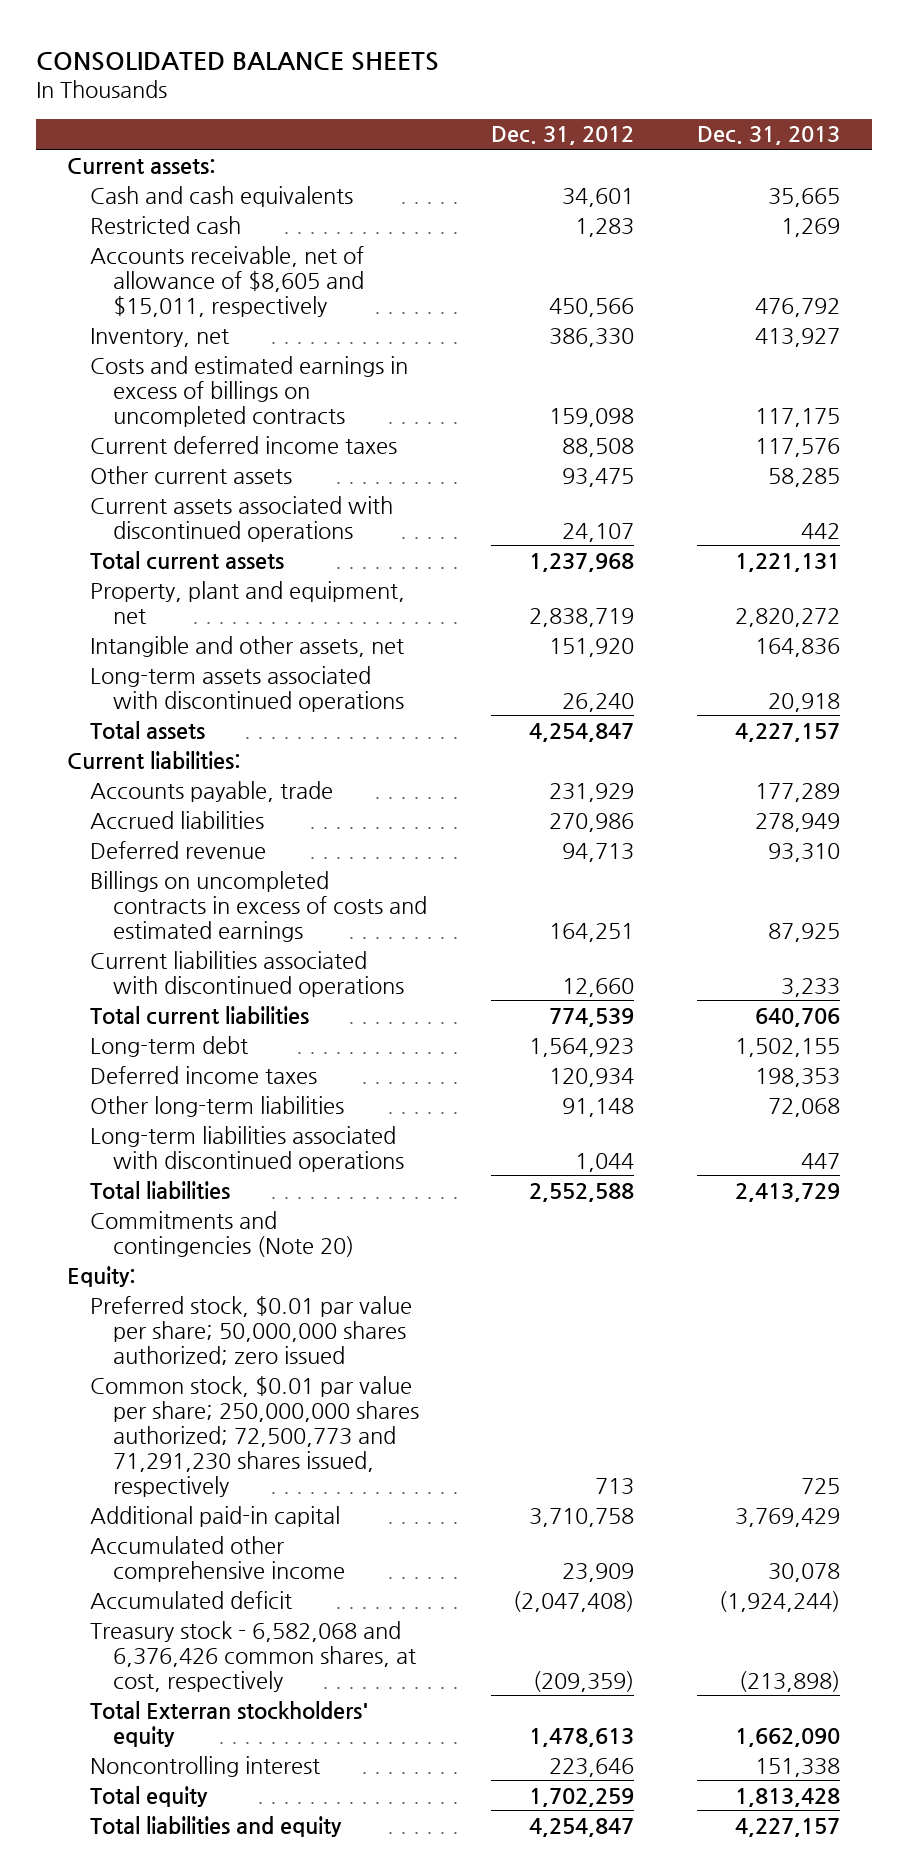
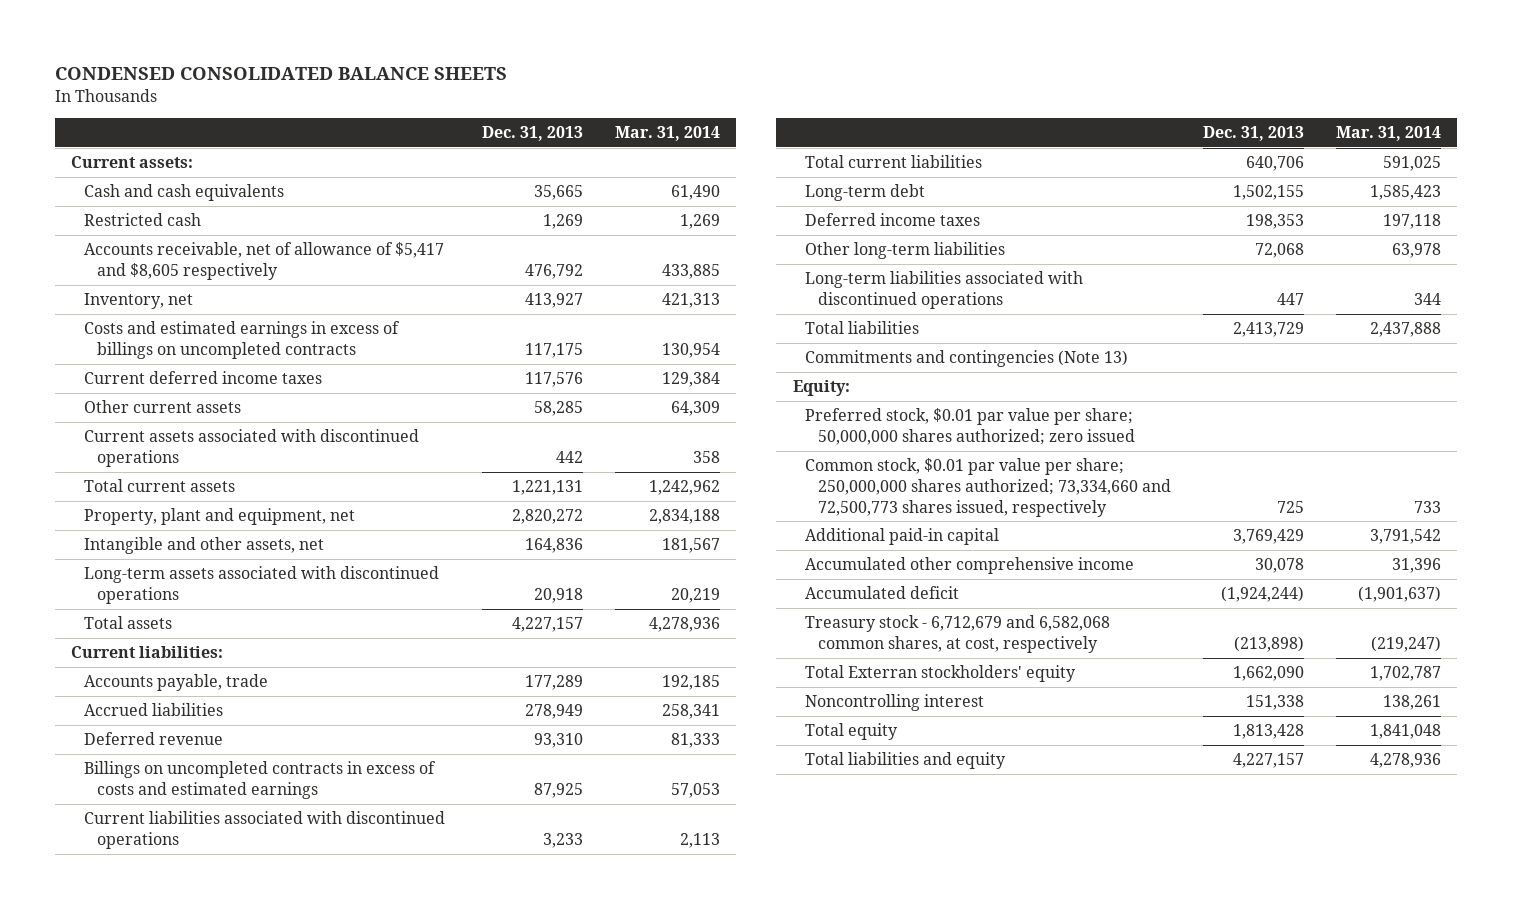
[35,51,439,71] CONSOLIDATED BALANCE SHEETS -> [55,67,508,81] CONDENSED CONSOLIDATED BALANCE SHEETS
[490,126,634,146] Dec. 31, 2012 -> none
none -> [615,126,721,142] Mar. 31, 2014
[90,245,365,317] Accounts receivable, net of allowance of $8,605 and $15,011, respectively -> [84,242,445,280] Accounts receivable, net of allowance of $5,417 and $8,605 respectively
[90,1210,354,1257] Commitments and contingencies (Note 20) -> [805,350,1129,368] Commitments and contingencies (Note 13)
[90,1375,419,1497] Common stock, $0.01 par value per share; 250,000,000 shares authorized; 72,500,773 and 71,291,230 shares issued, respectively -> [805,458,1172,517] Common stock, $0.01 par value per share; 250,000,000 shares authorized; 73,334,660 and 72,500,773 shares issued, respectively
[90,1620,416,1692] Treasury stock - 6,582,068 and 6,376,426 common shares, at cost, respectively -> [805,615,1111,653] Treasury stock - 6,712,679 and 6,582,068 common shares, at cost, respectively

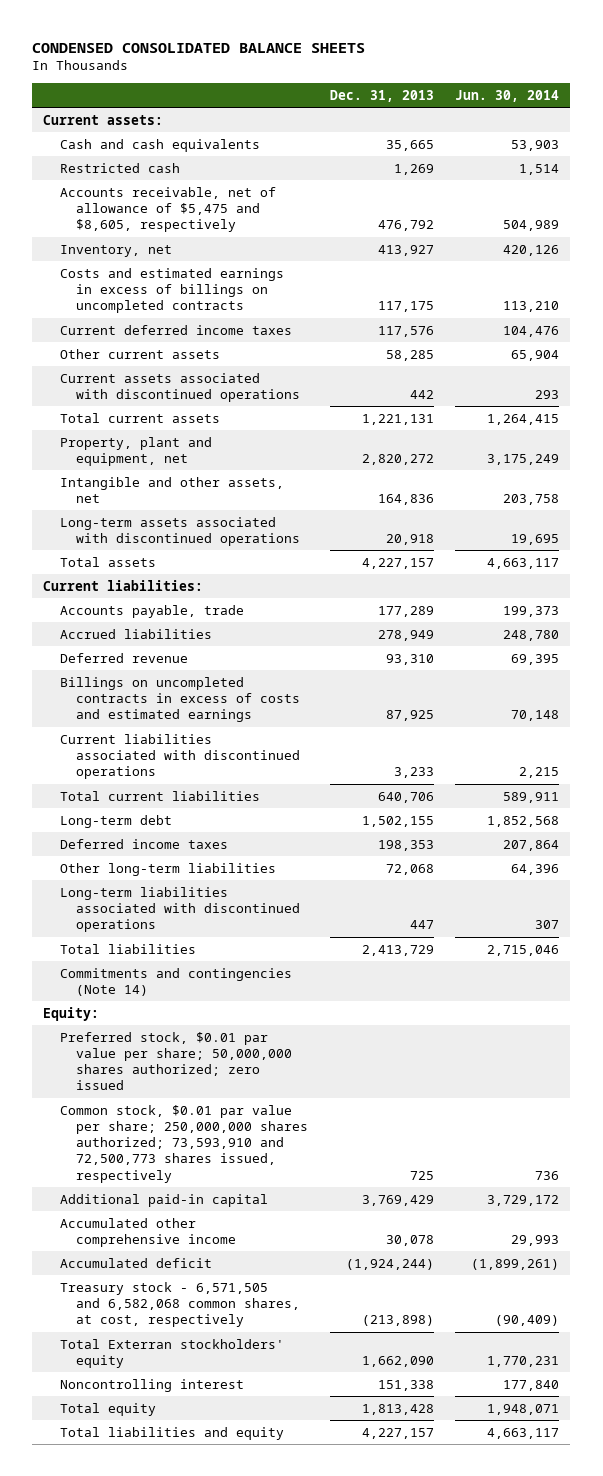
[615,126,721,142] Mar. 31, 2014 -> none
none -> [455,89,560,102] Jun. 30, 2014
[84,242,445,280] Accounts receivable, net of allowance of $5,417 and $8,605 respectively -> [59,186,276,233] Accounts receivable, net of allowance of $5,475 and $8,605, respectively
[805,350,1129,368] Commitments and contingencies (Note 13) -> [59,967,292,996] Commitments and contingencies (Note 14)
[805,458,1172,517] Common stock, $0.01 par value per share; 250,000,000 shares authorized; 73,334,660 and 72,500,773 shares issued, respectively -> [59,1104,308,1183] Common stock, $0.01 par value per share; 250,000,000 shares authorized; 73,593,910 and 72,500,773 shares issued, respectively
[805,615,1111,653] Treasury stock - 6,712,679 and 6,582,068 common shares, at cost, respectively -> [59,1281,300,1328] Treasury stock - 6,571,505 and 6,582,068 common shares, at cost, respectively

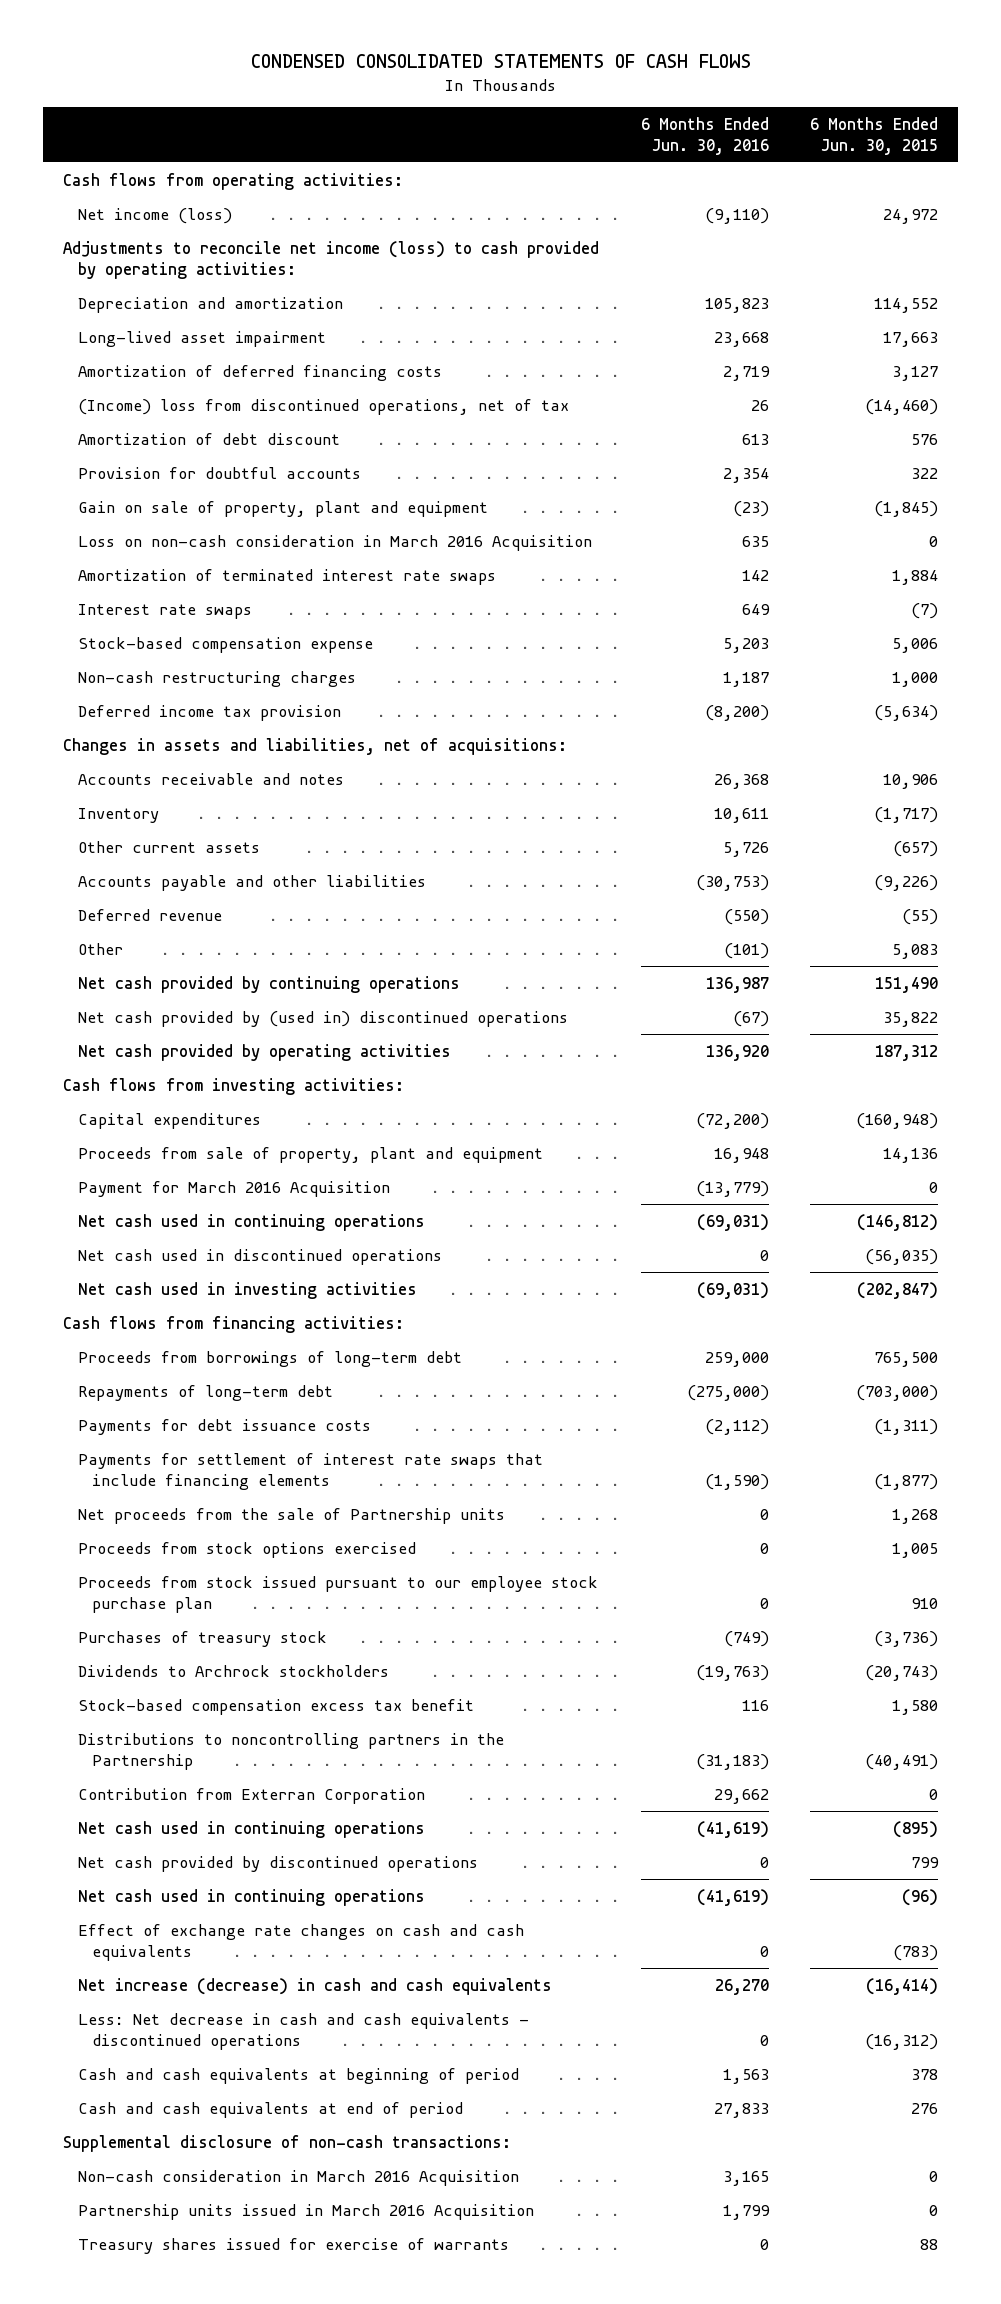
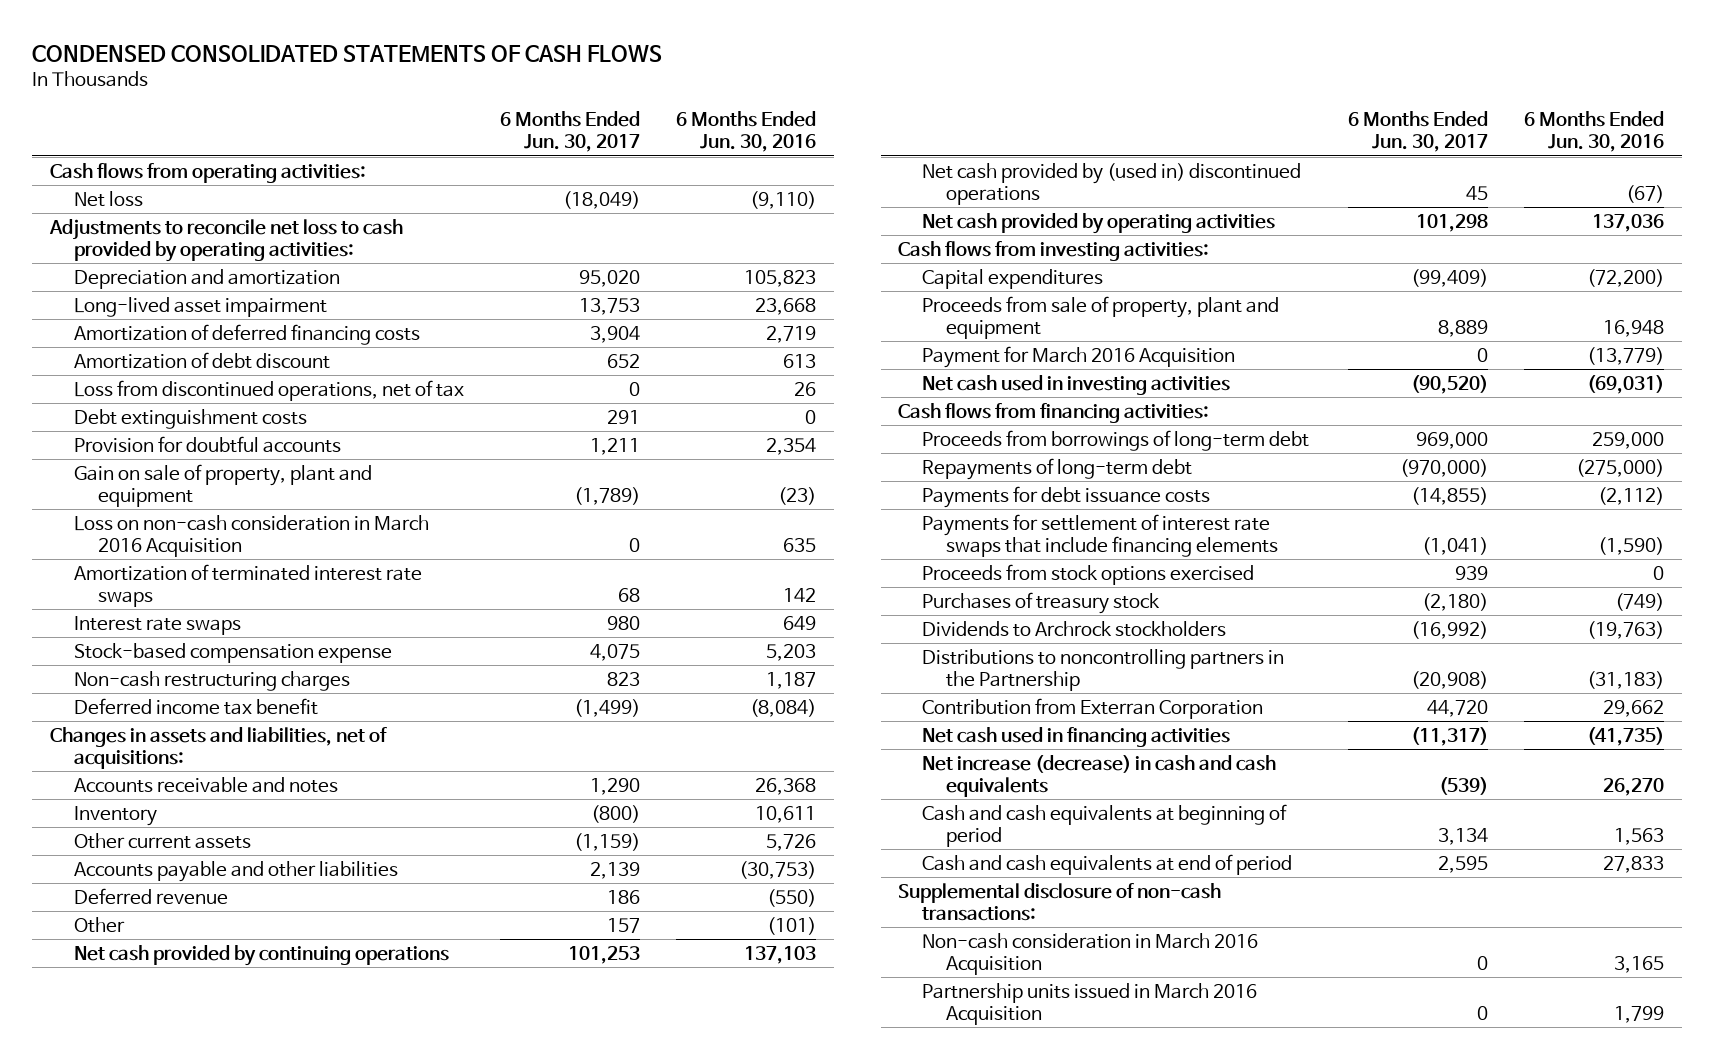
[809,116,938,155] 6 Months Ended Jun. 30, 2015 -> none
none -> [500,110,641,153] 6 Months Ended Jun. 30, 2017
[77,207,232,224] Net income (loss) -> [74,190,144,207] Net loss
[63,240,600,279] Adjustments to reconcile net income (loss) to cash provided by operating activities: -> [49,218,404,263] Adjustments to reconcile net loss to cash provided by operating activities:
[77,398,569,415] (Income) loss from discontinued operations, net of tax -> none
none -> [74,379,465,401] Loss from discontinued operations, net of tax
none -> [74,408,308,429] Debt extinguishment costs
[77,704,341,721] Deferred income tax provision -> [74,697,319,715] Deferred income tax benefit
[704,704,769,721] (8,200) -> [750,698,817,717] (8,084)
[705,976,769,993] 136,987 -> [744,945,817,964] 137,103
[705,1044,769,1061] 136,920 -> [1592,213,1665,232] 137,036
[77,1213,425,1231] Net cash used in continuing operations -> none
[77,1248,442,1265] Net cash used in discontinued operations -> none
[77,1507,505,1524] Net proceeds from the sale of Partnership units -> none
[77,1575,598,1613] Proceeds from stock issued pursuant to our employee stock purchase plan -> none
[77,1698,474,1715] Stock-based compensation excess tax benefit -> none
[77,1820,425,1838] Net cash used in continuing operations -> none
[77,1855,478,1872] Net cash provided by discontinued operations -> none
[77,1923,524,1961] Effect of exchange rate changes on cash and cash equivalents -> none
[77,1888,425,1906] Net cash used in continuing operations -> [922,726,1231,747] Net cash used in financing activities
[696,1888,769,1906] (41,619) -> [1587,726,1665,746] (41,735)
[77,2012,529,2050] Less: Net decrease in cash and cash equivalents - discontinued operations -> none
[77,2237,509,2254] Treasury shares issued for exercise of warrants -> none

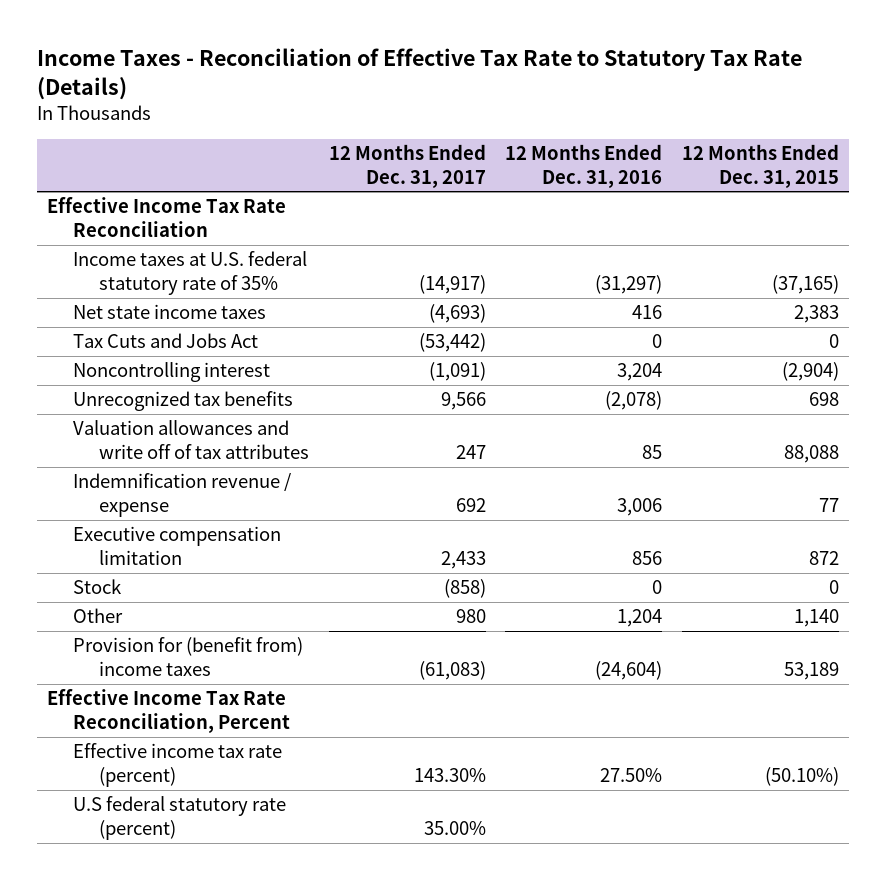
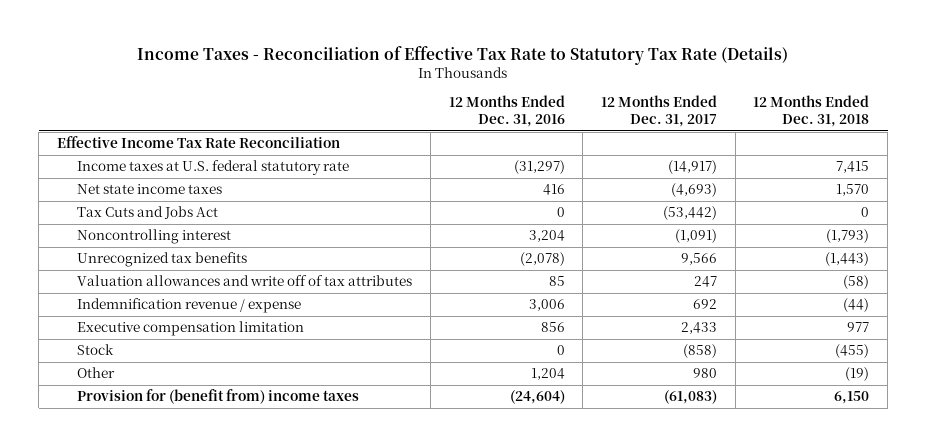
[681,143,839,188] 12 Months Ended Dec. 31, 2015 -> none
none -> [753,95,870,128] 12 Months Ended Dec. 31, 2018
[73,251,308,295] Income taxes at U.S. federal statutory rate of 35% -> [77,160,350,176] Income taxes at U.S. federal statutory rate
[47,689,291,733] Effective Income Tax Rate Reconciliation, Percent -> none
[73,743,283,787] Effective income tax rate (percent) -> none
[73,796,287,840] U.S federal statutory rate (percent) -> none

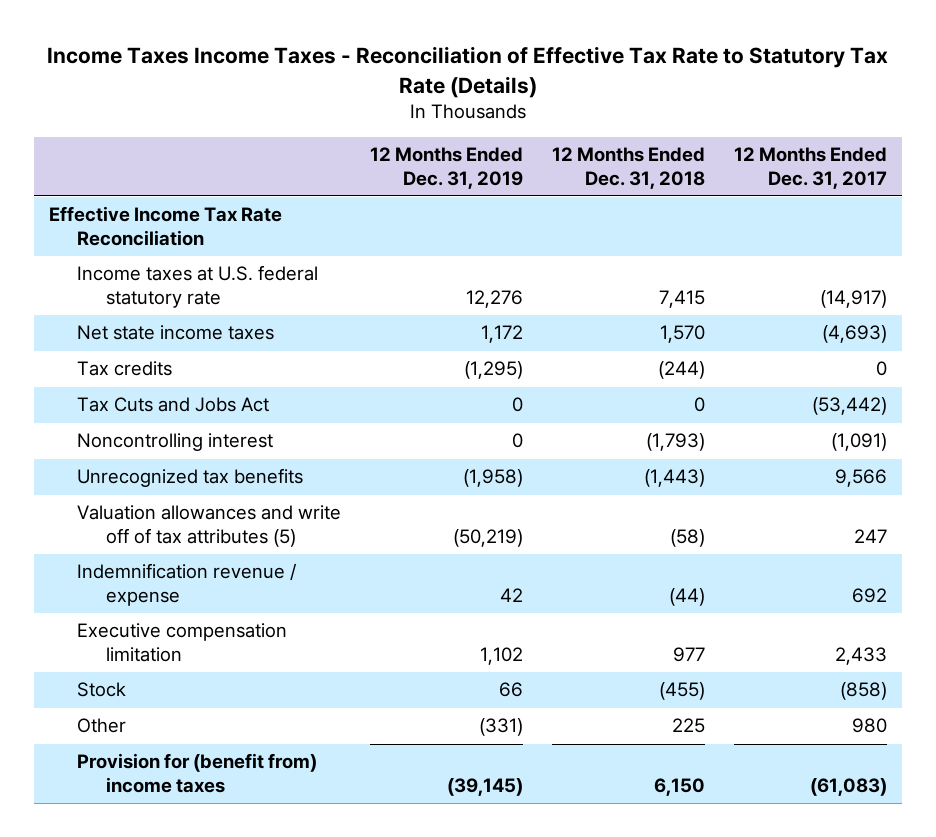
[137,45,789,65] Income Taxes - Reconciliation of Effective Tax Rate to Statutory Tax Rate (Details) -> [47,46,889,98] Income Taxes Income Taxes - Reconciliation of Effective Tax Rate to Statutory Tax Rate (Details)
[448,95,565,128] 12 Months Ended Dec. 31, 2016 -> none
none -> [370,147,524,189] 12 Months Ended Dec. 31, 2019
none -> [77,361,173,377] Tax credits
[77,275,413,287] Valuation allowances and write off of tax attributes -> [77,505,342,547] Valuation allowances and write off of tax attributes (5)
[845,367,870,382] (19) -> [672,718,706,734] 225

